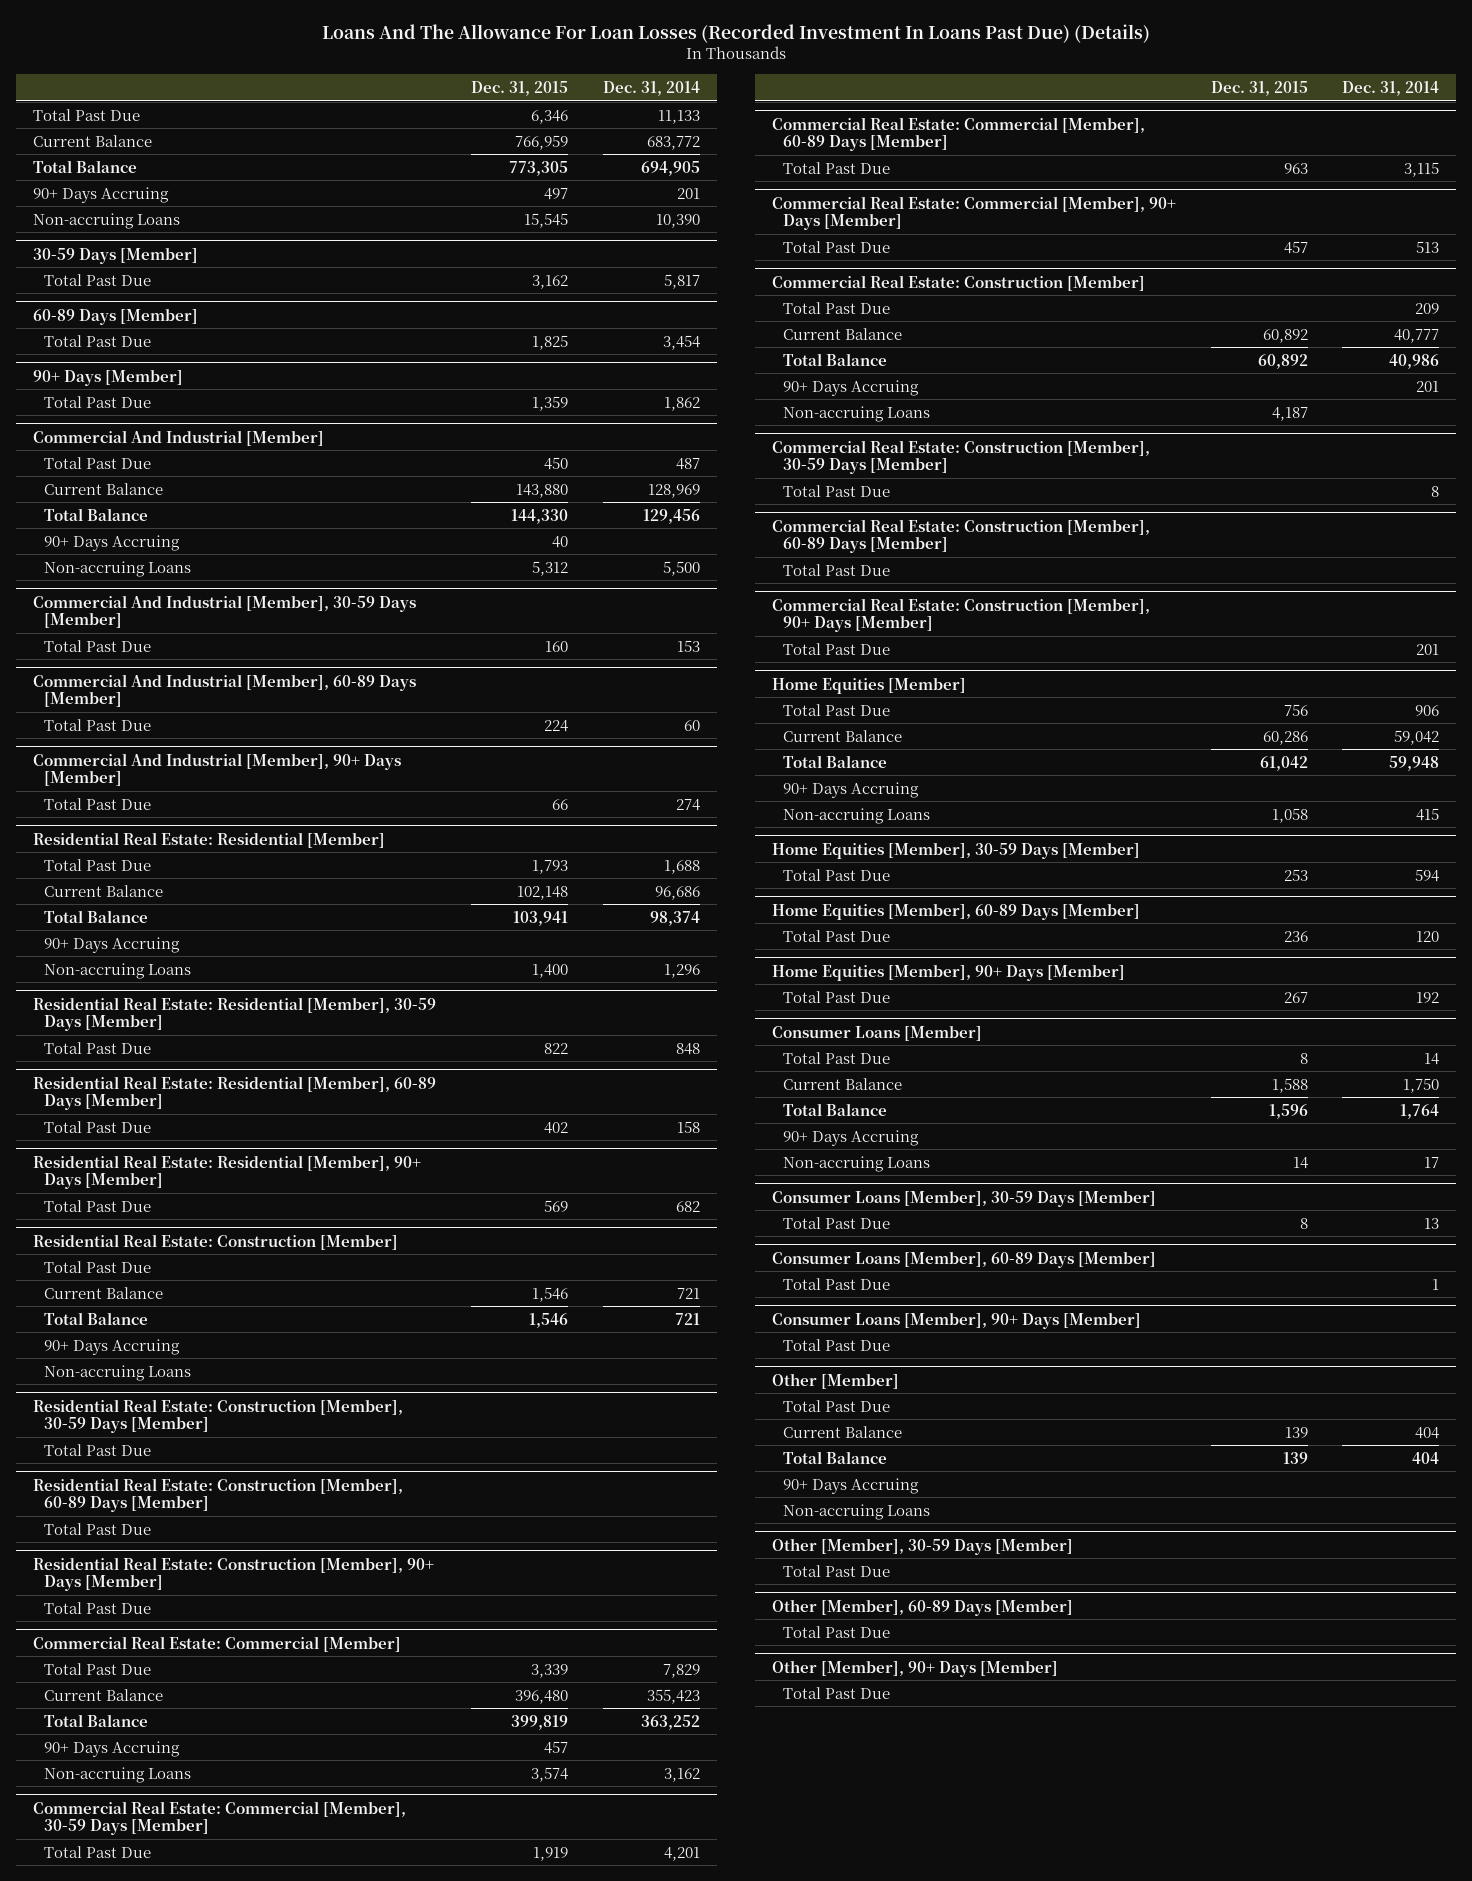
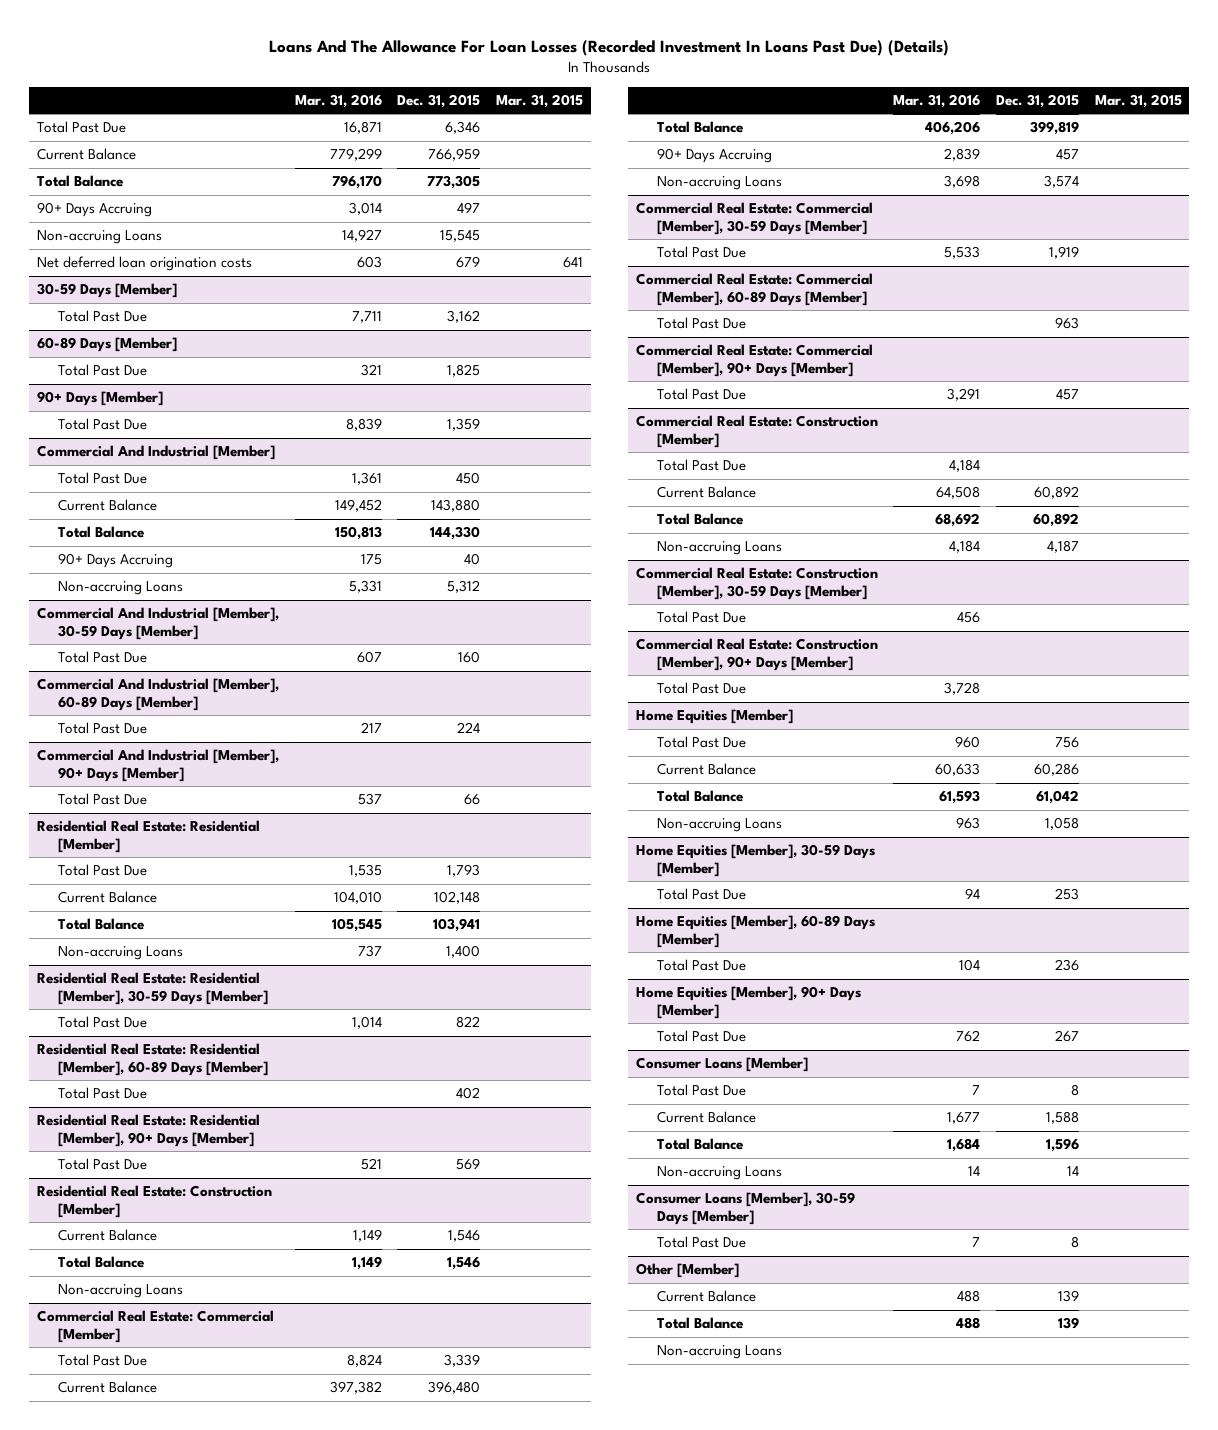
[602,81,700,97] Dec. 31, 2014 -> none
none -> [294,93,382,108] Mar. 31, 2016
none -> [495,93,583,108] Mar. 31, 2015
none -> [36,256,252,272] Net deferred loan origination costs
[43,936,180,953] 90+ Days Accruing -> none
[43,1260,151,1273] Total Past Due -> none
[43,1338,180,1355] 90+ Days Accruing -> none
[32,1398,403,1434] Residential Real Estate: Construction [Member], 30-59 Days [Member] -> none
[43,1443,151,1456] Total Past Due -> none
[32,1477,403,1513] Residential Real Estate: Construction [Member], 60-89 Days [Member] -> none
[43,1522,151,1535] Total Past Due -> none
[32,1556,434,1592] Residential Real Estate: Construction [Member], 90+ Days [Member] -> none
[43,1601,151,1614] Total Past Due -> none
[782,379,919,396] 90+ Days Accruing -> none
[772,518,1151,554] Commercial Real Estate: Construction [Member], 60-89 Days [Member] -> none
[782,563,890,576] Total Past Due -> none
[782,781,919,798] 90+ Days Accruing -> none
[782,1129,919,1146] 90+ Days Accruing -> none
[772,1251,1157,1268] Consumer Loans [Member], 60-89 Days [Member] -> none
[782,1277,890,1290] Total Past Due -> none
[772,1312,1142,1329] Consumer Loans [Member], 90+ Days [Member] -> none
[782,1338,890,1351] Total Past Due -> none
[782,1399,890,1412] Total Past Due -> none
[782,1477,919,1494] 90+ Days Accruing -> none
[772,1537,1074,1555] Other [Member], 30-59 Days [Member] -> none
[782,1564,890,1577] Total Past Due -> none
[772,1598,1074,1616] Other [Member], 60-89 Days [Member] -> none
[782,1625,890,1638] Total Past Due -> none
[772,1659,1059,1677] Other [Member], 90+ Days [Member] -> none
[782,1686,890,1699] Total Past Due -> none

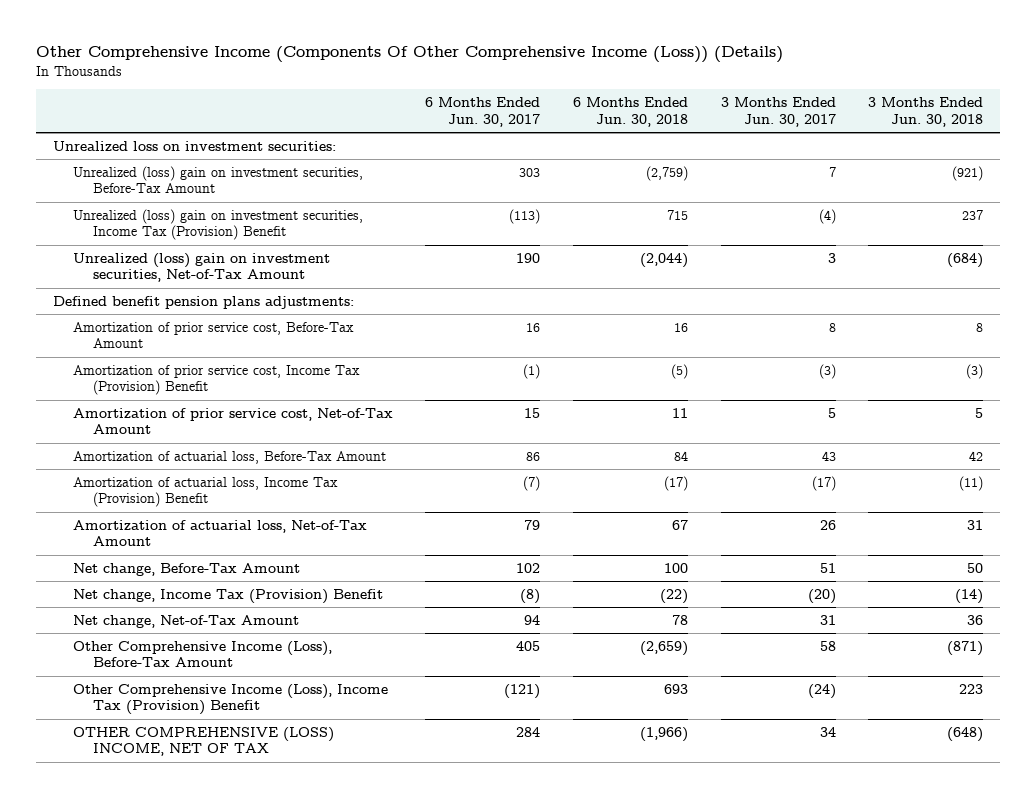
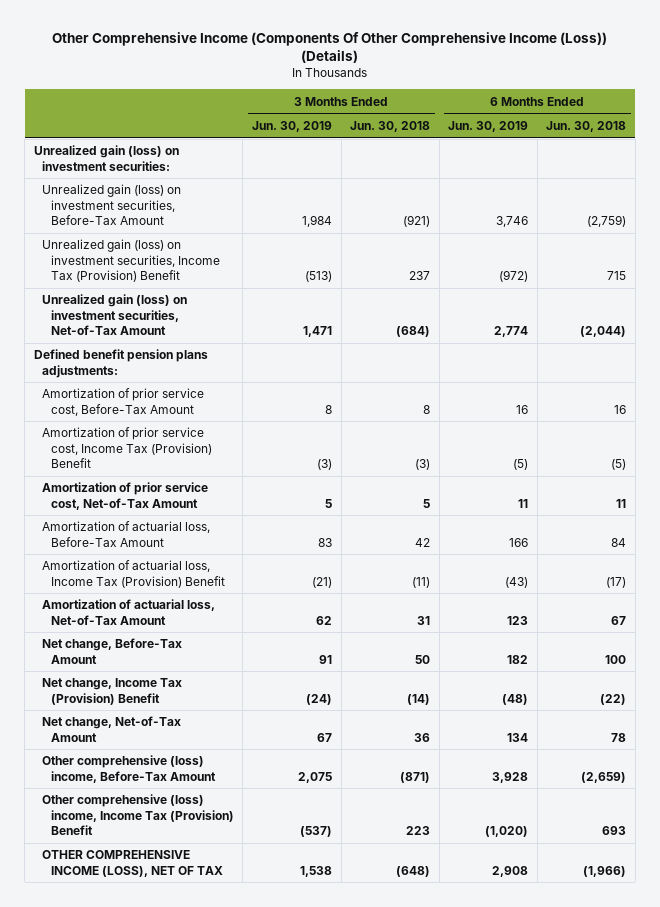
[425,97,541,127] 6 Months Ended Jun. 30, 2017 -> none
[720,97,836,127] 3 Months Ended Jun. 30, 2017 -> none
none -> [252,120,333,132] Jun. 30, 2019
none -> [448,120,529,132] Jun. 30, 2019
[52,140,336,151] Unrealized loss on investment securities: -> [33,145,179,171] Unrealized gain (loss) on investment securities:
[72,165,363,194] Unrealized (loss) gain on investment securities, Before-Tax Amount -> [42,184,182,225] Unrealized gain (loss) on investment securities, Before-Tax Amount
[72,208,363,241] Unrealized (loss) gain on investment securities, Income Tax (Provision) Benefit -> [42,239,220,282] Unrealized gain (loss) on investment securities, Income Tax (Provision) Benefit
[72,252,330,283] Unrealized (loss) gain on investment securities, Net-of-Tax Amount -> [42,294,188,335] Unrealized gain (loss) on investment securities, Net-of-Tax Amount
[72,640,332,668] Other Comprehensive Income (Loss), Before-Tax Amount -> [42,755,216,783] Other comprehensive (loss) income, Before-Tax Amount
[72,683,388,716] Other Comprehensive Income (Loss), Income Tax (Provision) Benefit -> [42,794,234,835] Other comprehensive (loss) income, Income Tax (Provision) Benefit
[72,726,334,757] OTHER COMPREHENSIVE (LOSS) INCOME, NET OF TAX -> [42,850,223,877] OTHER COMPREHENSIVE INCOME (LOSS), NET OF TAX

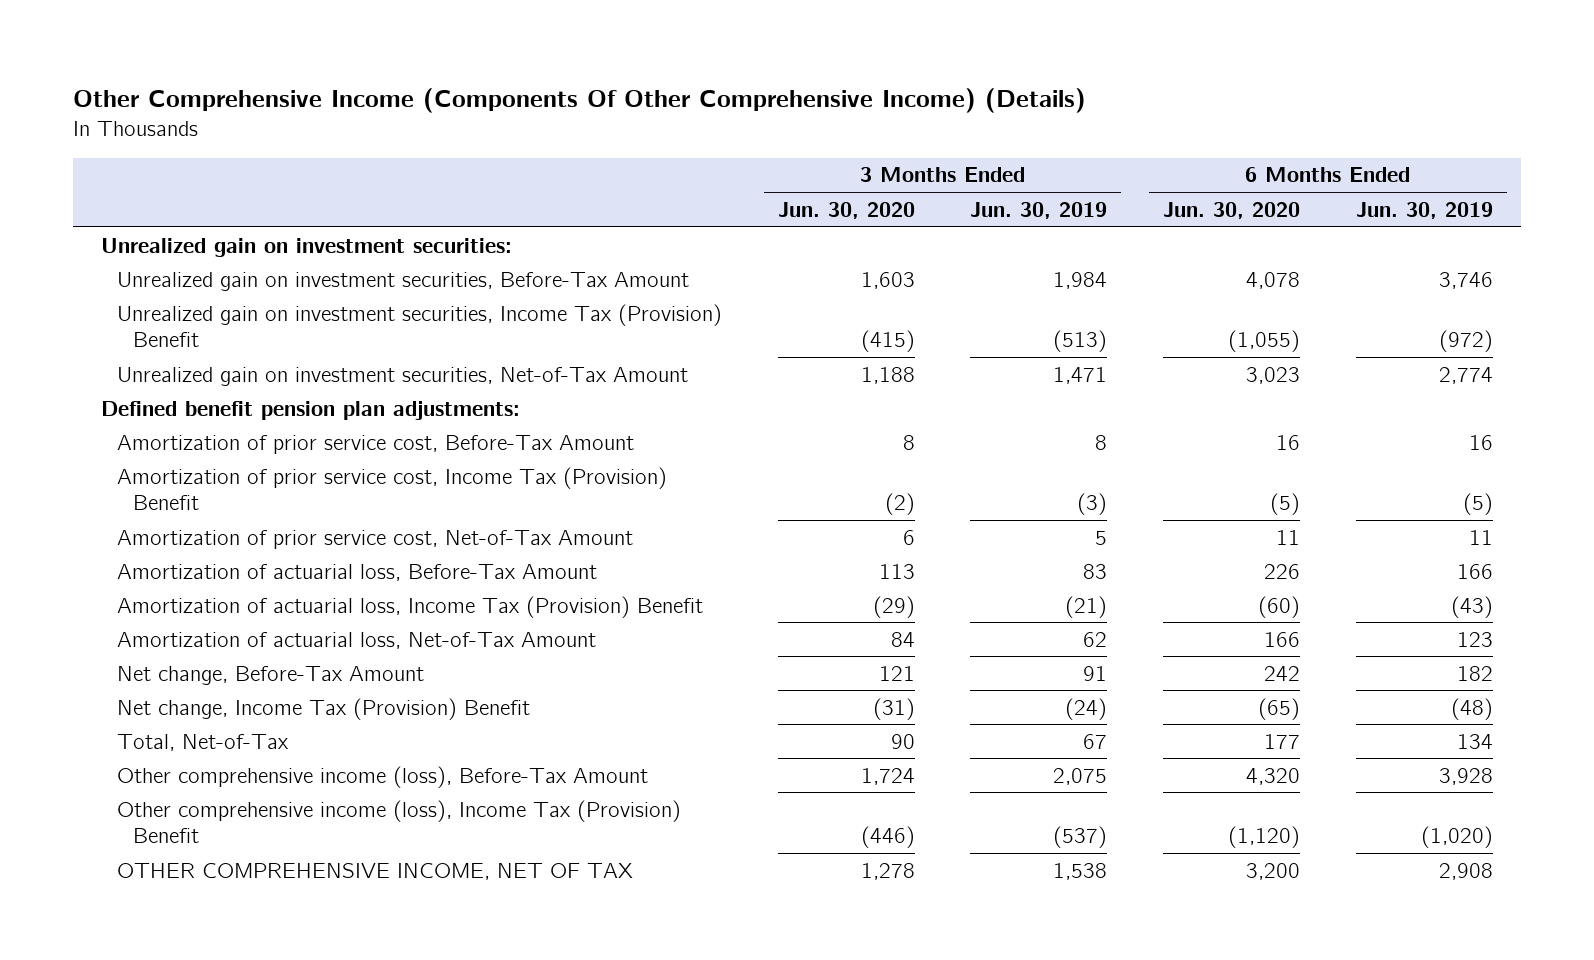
[51,32,607,64] Other Comprehensive Income (Components Of Other Comprehensive Income (Loss)) (Details) -> [73,87,1087,113] Other Comprehensive Income (Components Of Other Comprehensive Income) (Details)
[350,120,431,132] Jun. 30, 2018 -> none
[546,120,627,132] Jun. 30, 2018 -> none
none -> [777,201,915,219] Jun. 30, 2020
none -> [1163,201,1301,219] Jun. 30, 2020
[33,145,179,171] Unrealized gain (loss) on investment securities: -> [101,237,513,257] Unrealized gain on investment securities:
[42,184,182,225] Unrealized gain (loss) on investment securities, Before-Tax Amount -> [117,271,690,291] Unrealized gain on investment securities, Before-Tax Amount
[42,239,220,282] Unrealized gain (loss) on investment securities, Income Tax (Provision) Benefit -> [117,303,723,348] Unrealized gain on investment securities, Income Tax (Provision) Benefit
[42,294,188,335] Unrealized gain (loss) on investment securities, Net-of-Tax Amount -> [117,366,689,386] Unrealized gain on investment securities, Net-of-Tax Amount
[33,349,208,378] Defined benefit pension plans adjustments: -> [101,400,521,420] Defined benefit pension plan adjustments:
[42,716,182,742] Net change, Net-of-Tax Amount -> [117,733,290,751] Total, Net-of-Tax
[42,755,216,783] Other comprehensive (loss) income, Before-Tax Amount -> [117,765,649,788] Other comprehensive income (loss), Before-Tax Amount
[42,794,234,835] Other comprehensive (loss) income, Income Tax (Provision) Benefit -> [117,799,682,844] Other comprehensive income (loss), Income Tax (Provision) Benefit
[42,850,223,877] OTHER COMPREHENSIVE INCOME (LOSS), NET OF TAX -> [117,862,634,880] OTHER COMPREHENSIVE INCOME, NET OF TAX

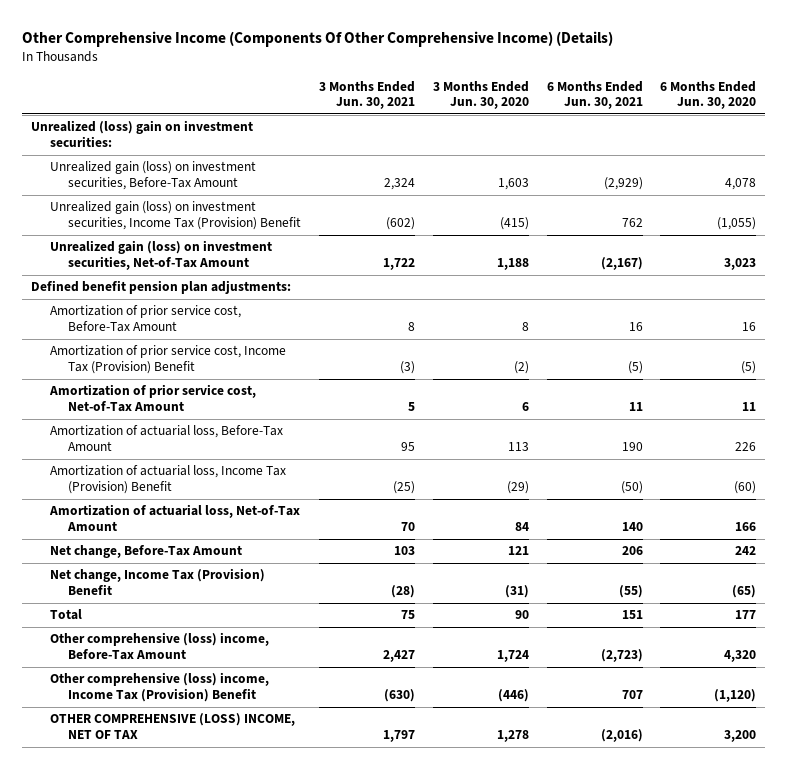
[970,201,1108,219] Jun. 30, 2019 -> none
[1355,201,1493,219] Jun. 30, 2019 -> none
none -> [318,80,415,110] 3 Months Ended Jun. 30, 2021
none -> [546,80,643,110] 6 Months Ended Jun. 30, 2021
[101,237,513,257] Unrealized gain on investment securities: -> [31,120,254,148] Unrealized (loss) gain on investment securities:
[117,271,690,291] Unrealized gain on investment securities, Before-Tax Amount -> [49,161,256,191] Unrealized gain (loss) on investment securities, Before-Tax Amount
[117,303,723,348] Unrealized gain on investment securities, Income Tax (Provision) Benefit -> [49,201,302,231] Unrealized gain (loss) on investment securities, Income Tax (Provision) Benefit
[117,366,689,386] Unrealized gain on investment securities, Net-of-Tax Amount -> [49,240,272,271] Unrealized gain (loss) on investment securities, Net-of-Tax Amount
[117,733,290,751] Total, Net-of-Tax -> [49,609,82,621] Total
[117,765,649,788] Other comprehensive income (loss), Before-Tax Amount -> [49,632,269,661] Other comprehensive (loss) income, Before-Tax Amount
[117,799,682,844] Other comprehensive income (loss), Income Tax (Provision) Benefit -> [49,672,269,703] Other comprehensive (loss) income, Income Tax (Provision) Benefit
[117,862,634,880] OTHER COMPREHENSIVE INCOME, NET OF TAX -> [49,713,295,740] OTHER COMPREHENSIVE (LOSS) INCOME, NET OF TAX

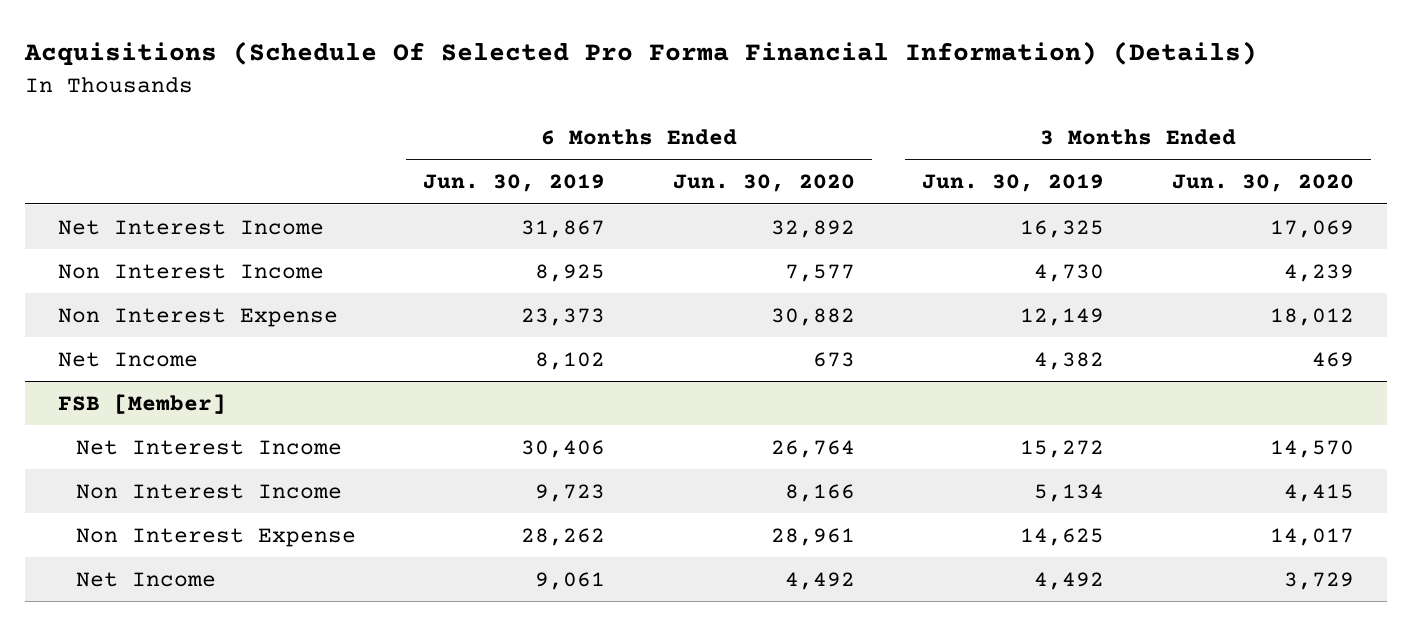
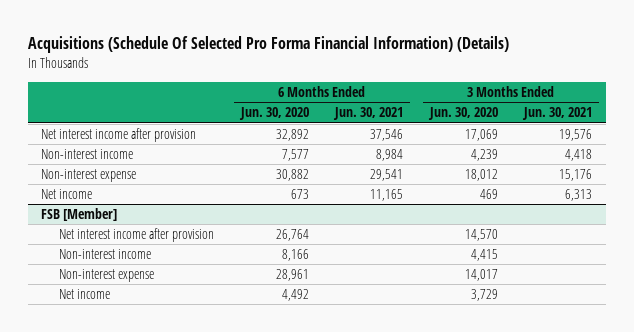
[423,174,606,193] Jun. 30, 2019 -> none
[922,174,1105,193] Jun. 30, 2019 -> none
none -> [333,107,404,121] Jun. 30, 2021
none -> [522,107,593,121] Jun. 30, 2021
[58,219,325,235] Net Interest Income -> [41,128,197,143] Net interest income after provision
[58,263,325,279] Non Interest Income -> [41,149,134,160] Non-interest income
[58,307,339,327] Non Interest Expense -> [41,169,137,183] Non-interest expense
[58,351,199,367] Net Income -> [41,189,93,200] Net income
[75,439,342,455] Net Interest Income -> [59,228,215,243] Net interest income after provision
[75,483,342,499] Non Interest Income -> [59,249,152,260] Non-interest income
[75,527,356,547] Non Interest Expense -> [59,269,155,283] Non-interest expense
[75,571,216,587] Net Income -> [59,289,111,300] Net income

